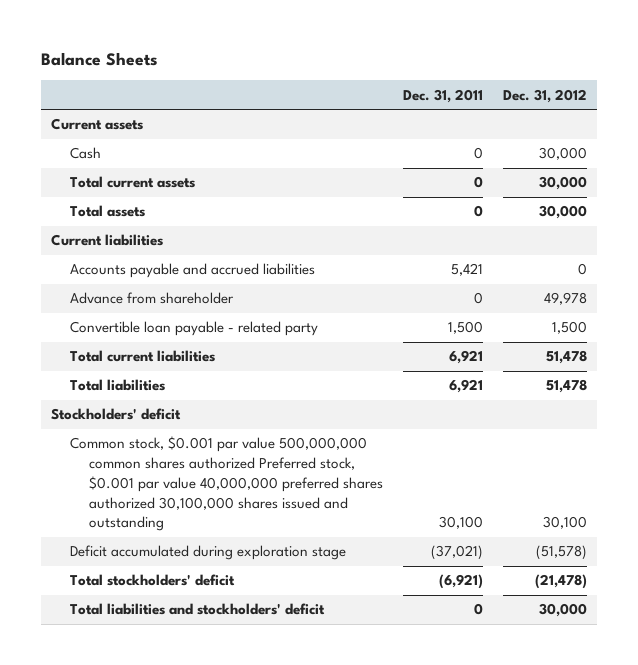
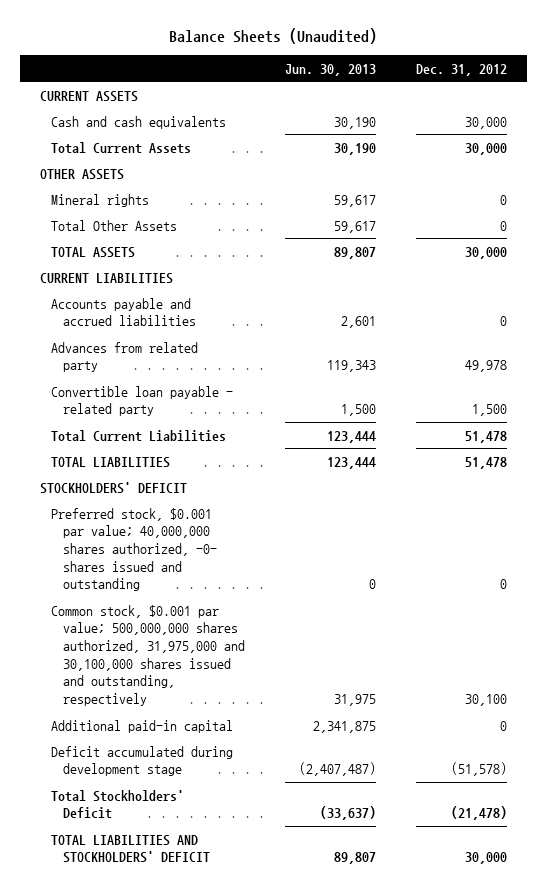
[41,52,159,67] Balance Sheets -> [169,28,378,45] Balance Sheets (Unaudited)
[402,88,483,103] Dec. 31, 2011 -> none
none -> [284,63,376,76] Jun. 30, 2013
[70,147,102,160] Cash -> none
[51,118,144,131] Current assets -> [40,90,139,102] CURRENT ASSETS
none -> [51,115,227,129] Cash and cash equivalents
[70,176,196,189] Total current assets -> [51,141,192,154] Total Current Assets
none -> [40,168,125,180] OTHER ASSETS
none -> [51,193,150,207] Mineral rights
none -> [51,219,178,231] Total Other Assets
[70,205,146,218] Total assets -> [51,246,136,258] TOTAL ASSETS
[51,234,164,247] Current liabilities -> [40,272,174,284] CURRENT LIABILITIES
[70,292,235,305] Advance from shareholder -> [51,341,199,373] Advances from related party
[70,350,216,363] Total current liabilities -> [51,429,227,442] Total Current Liabilities
[70,379,166,392] Total liabilities -> [51,456,171,468] TOTAL LIABILITIES
[51,408,182,421] Stockholders' deficit -> [40,481,188,494] STOCKHOLDERS' DEFICIT
none -> [51,507,217,592] Preferred stock, $0.001 par value; 40,000,000 shares authorized, -0- shares issued and outstanding
[70,436,383,532] Common stock, $0.001 par value 500,000,000 common shares authorized Preferred stock, $0.001 par value 40,000,000 preferred shares authorized 30,100,000 shares issued and outstanding -> [51,604,245,706] Common stock, $0.001 par value; 500,000,000 shares authorized, 31,975,000 and 30,100,000 shares issued and outstanding, respectively
none -> [51,719,234,733] Additional paid-in capital
[70,545,347,561] Deficit accumulated during exploration stage -> [51,745,234,777] Deficit accumulated during development stage
[70,574,236,587] Total stockholders' deficit -> [51,789,185,820] Total Stockholders' Deficit
[70,603,326,616] Total liabilities and stockholders' deficit -> [51,834,210,864] TOTAL LIABILITIES AND STOCKHOLDERS' DEFICIT

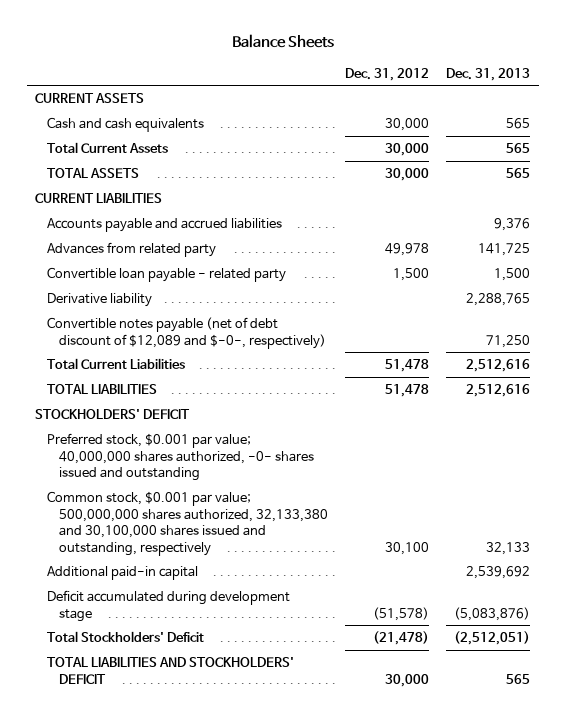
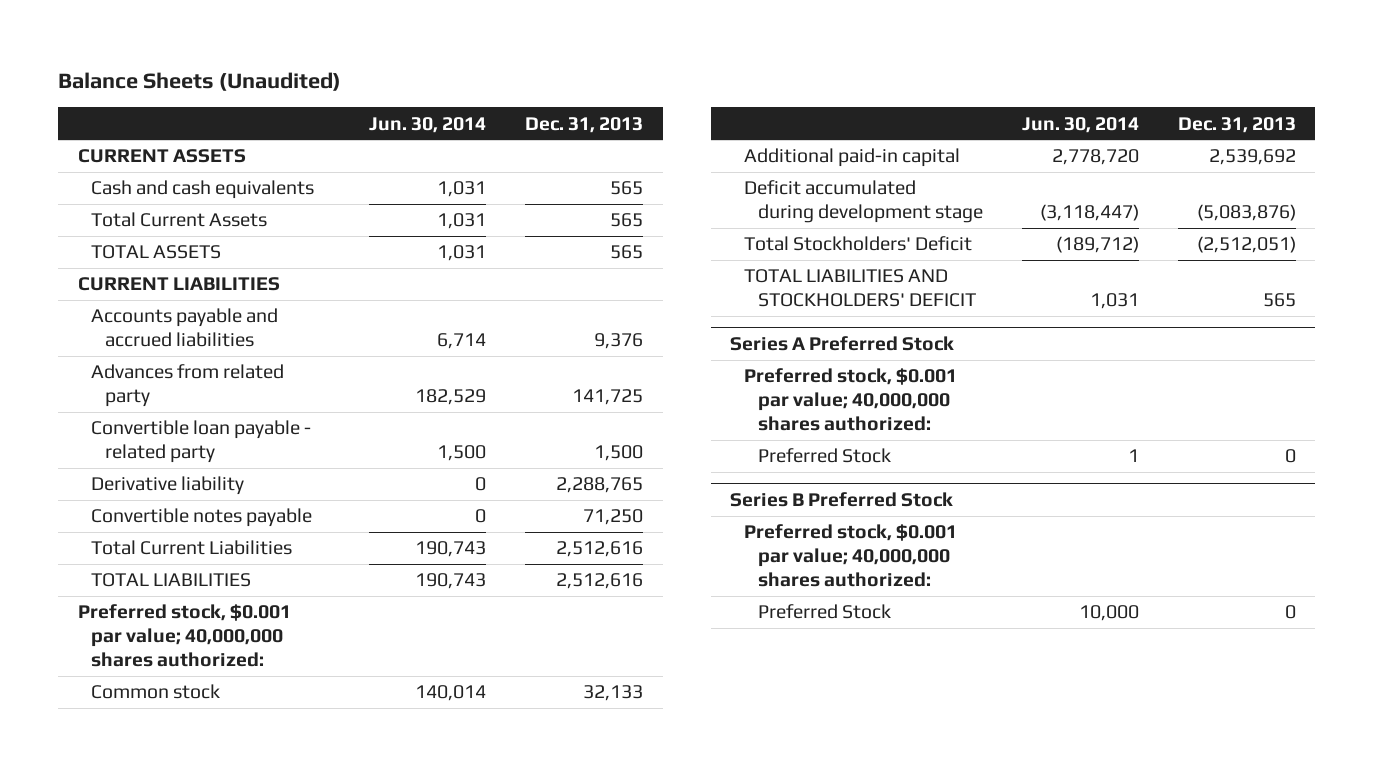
[231,34,334,49] Balance Sheets -> [58,72,342,92] Balance Sheets (Unaudited)
[344,67,429,81] Dec. 31, 2012 -> none
none -> [368,116,486,133] Jun. 30, 2014
[46,317,326,349] Convertible notes payable (net of debt discount of $12,089 and $-0-, respectively) -> [91,508,313,528] Convertible notes payable
[35,409,191,420] STOCKHOLDERS' DEFICIT -> none
[46,433,314,482] Preferred stock, $0.001 par value; 40,000,000 shares authorized, -0- shares issued and outstanding -> [77,604,291,668] Preferred stock, $0.001 par value; 40,000,000 shares authorized:
[46,491,328,556] Common stock, $0.001 par value; 500,000,000 shares authorized, 32,133,380 and 30,100,000 shares issued and outstanding, respectively -> [91,684,221,700] Common stock
none -> [730,336,955,352] Series A Preferred Stock
none -> [743,368,957,432] Preferred stock, $0.001 par value; 40,000,000 shares authorized:
none -> [757,448,891,464] Preferred Stock
none -> [730,492,954,508] Series B Preferred Stock
none -> [743,524,957,588] Preferred stock, $0.001 par value; 40,000,000 shares authorized:
none -> [757,604,891,620] Preferred Stock

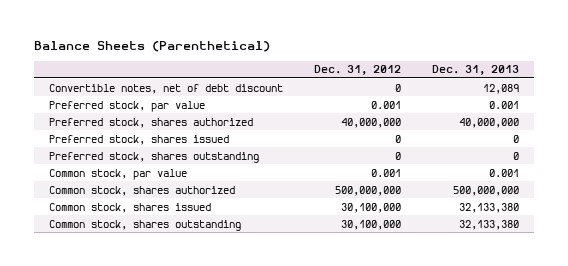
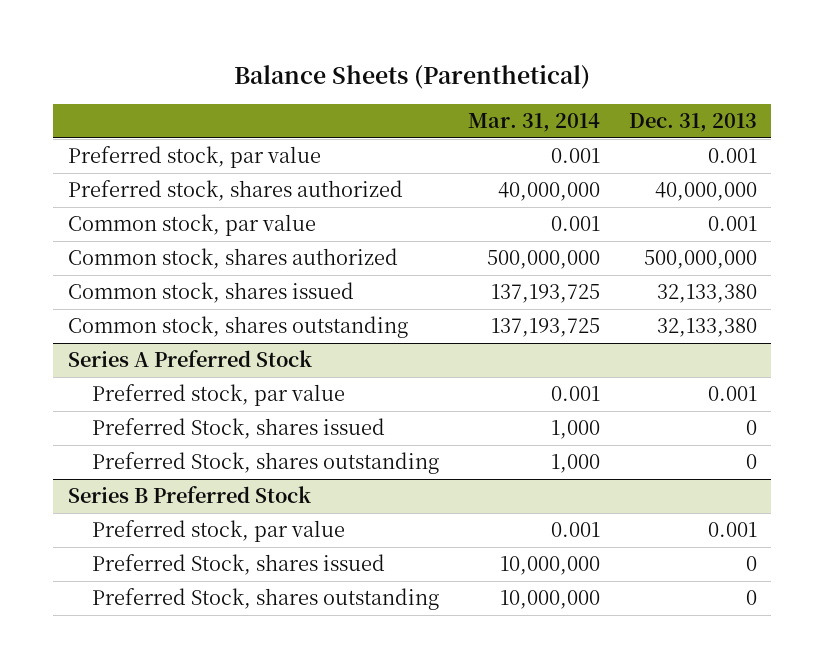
[314,65,402,76] Dec. 31, 2012 -> none
none -> [467,113,600,133] Mar. 31, 2014
[49,83,284,94] Convertible notes, net of debt discount -> none
[49,134,230,145] Preferred stock, shares issued -> none
[49,151,260,163] Preferred stock, shares outstanding -> none
none -> [67,350,312,368] Series A Preferred Stock
none -> [91,384,345,407] Preferred stock, par value
none -> [91,418,385,440] Preferred Stock, shares issued
none -> [91,452,439,475] Preferred Stock, shares outstanding
none -> [67,486,311,504] Series B Preferred Stock
none -> [91,520,345,543] Preferred stock, par value
none -> [91,554,385,576] Preferred Stock, shares issued
none -> [91,588,439,611] Preferred Stock, shares outstanding

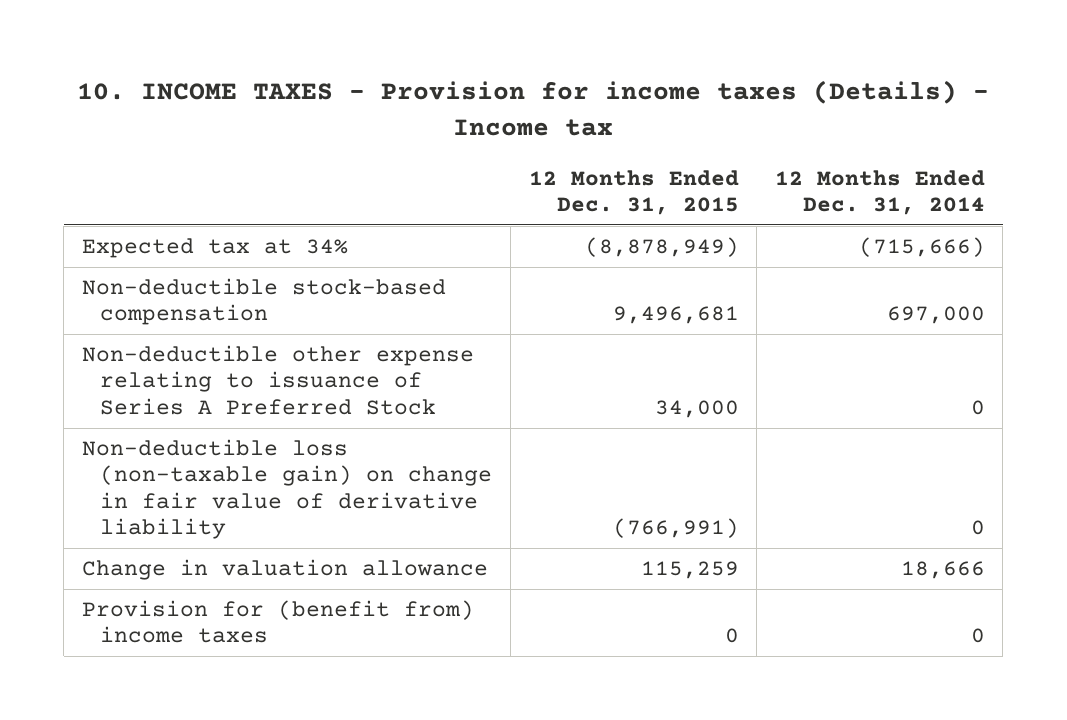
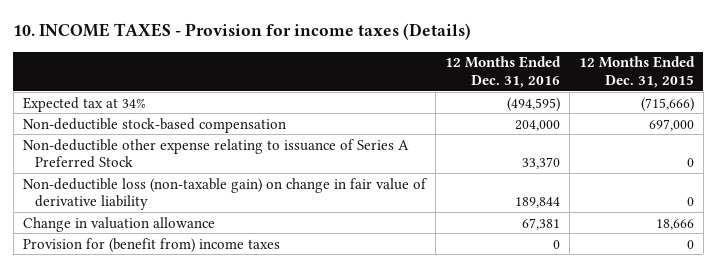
[77,80,990,136] 10. INCOME TAXES - Provision for income taxes (Details) - Income tax -> [13,23,472,41] 10. INCOME TAXES - Provision for income taxes (Details)
[774,169,985,216] 12 Months Ended Dec. 31, 2014 -> none
none -> [444,56,561,88] 12 Months Ended Dec. 31, 2016
[584,236,739,257] (8,878,949) -> [640,96,694,112] (715,666)
[612,306,739,325] 9,496,681 -> [648,118,694,131] 697,000
[654,399,739,418] 34,000 -> [686,158,694,168] 0
[612,518,739,539] (766,991) -> [686,197,694,207] 0
[640,560,739,579] 115,259 -> [655,218,694,230] 18,666

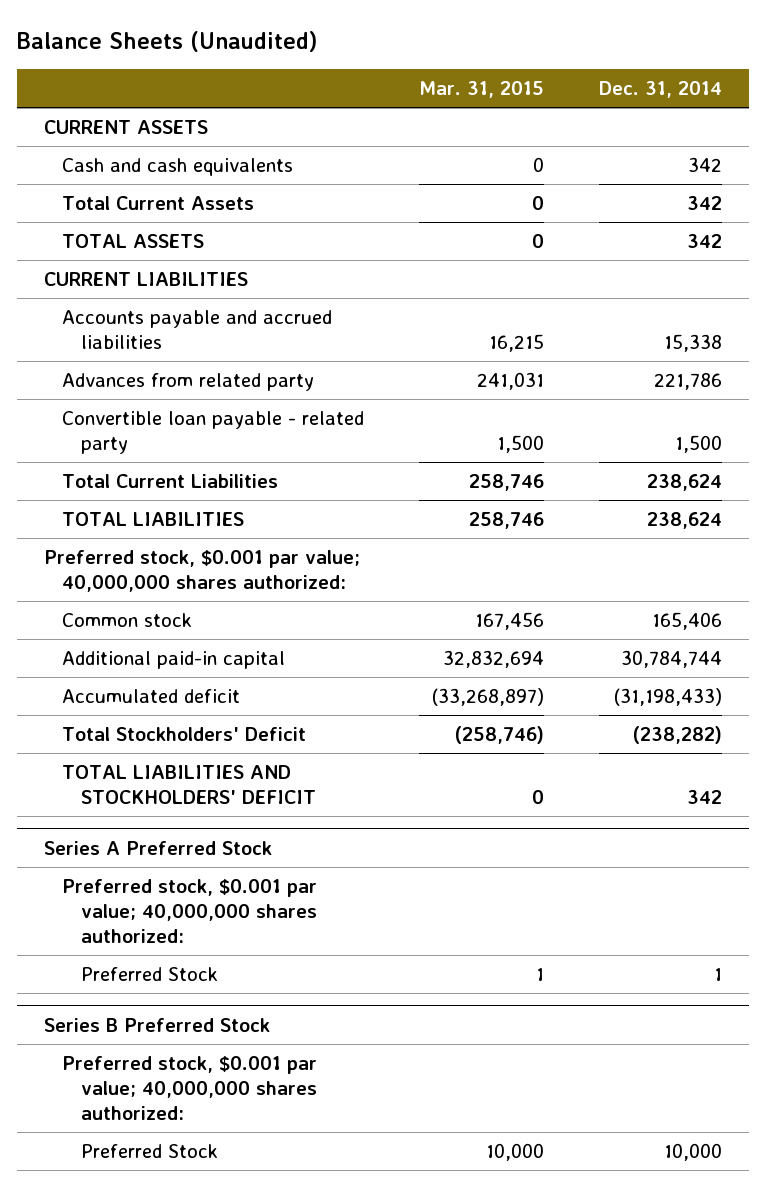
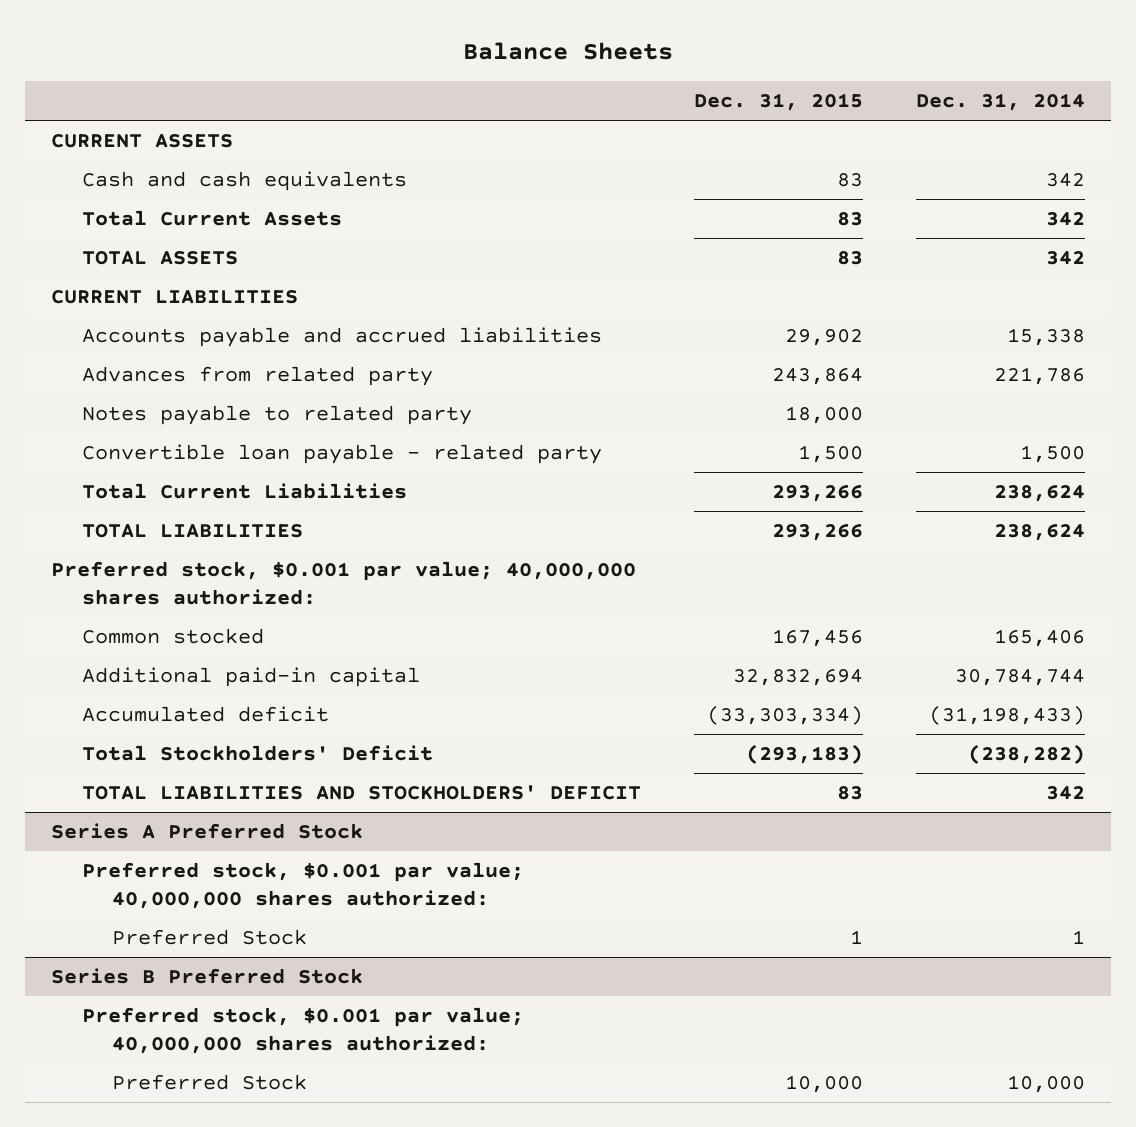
[16,30,317,52] Balance Sheets (Unaudited) -> [462,42,673,61] Balance Sheets
[418,81,544,99] Mar. 31, 2015 -> none
none -> [693,93,863,112] Dec. 31, 2015
none -> [81,404,472,425] Notes payable to related party
[62,612,193,627] Common stock -> [81,627,264,644] Common stocked

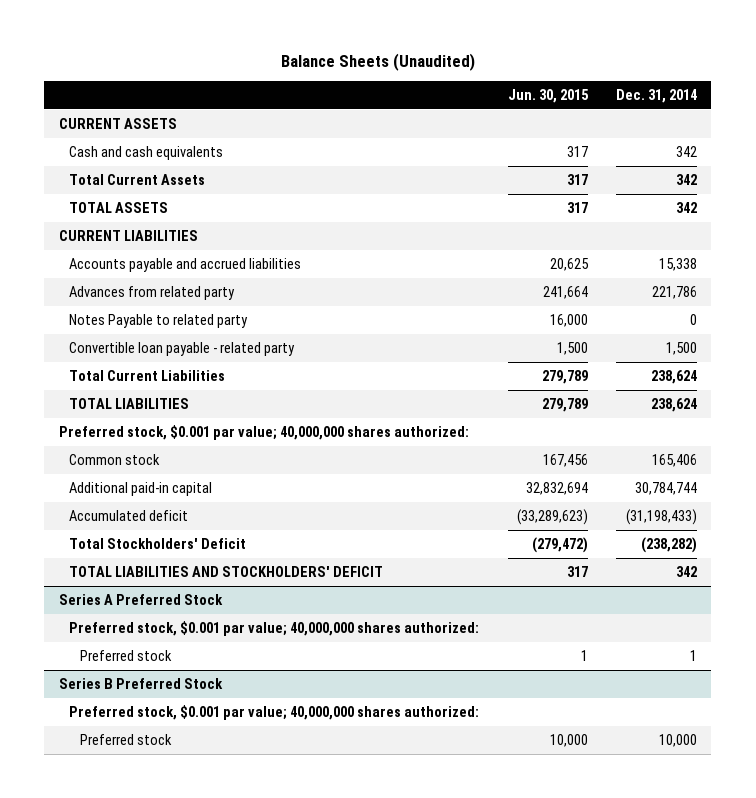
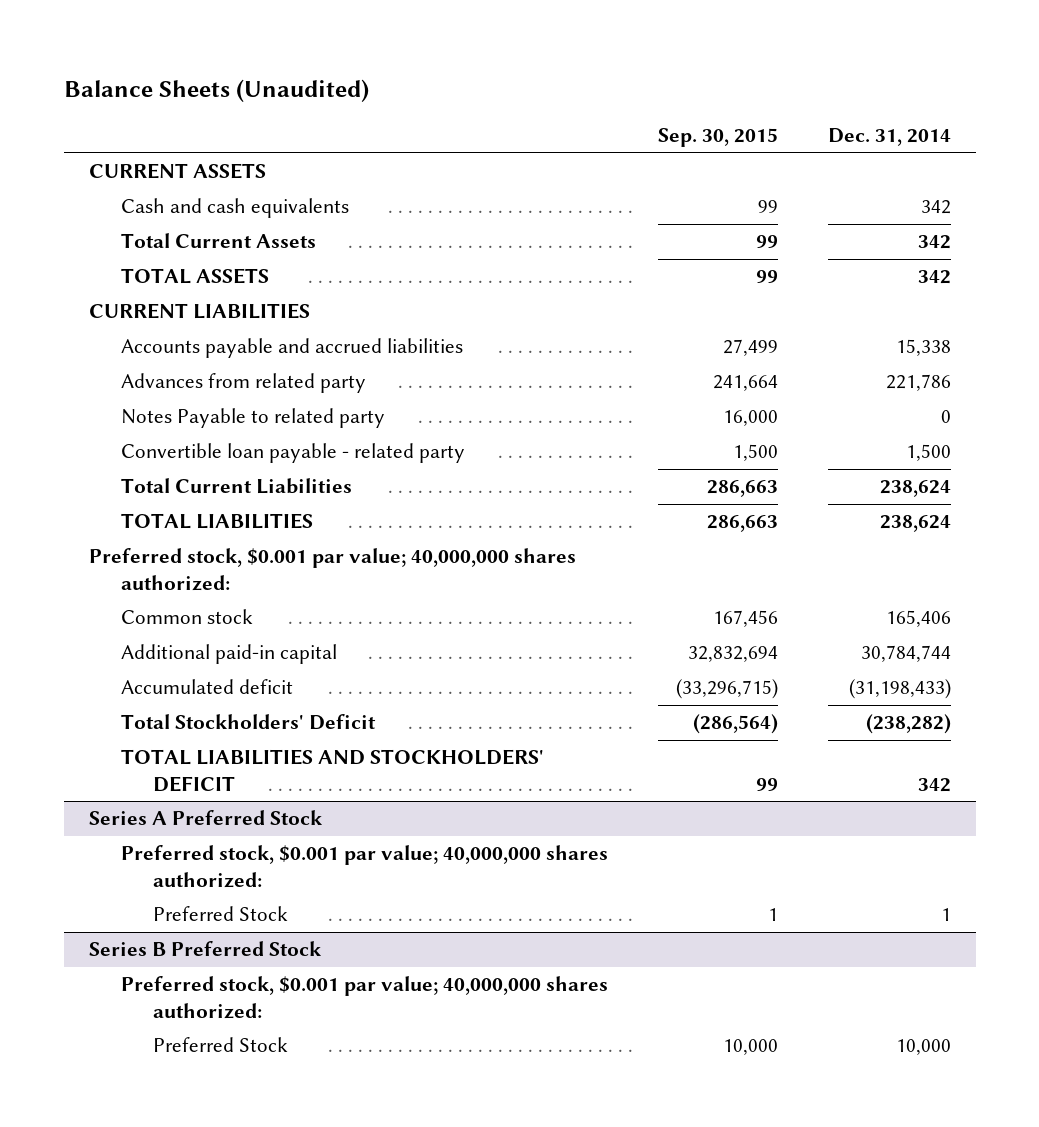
[507,89,589,104] Jun. 30, 2015 -> none
none -> [657,128,778,148] Sep. 30, 2015
[79,650,172,662] Preferred stock -> [153,906,289,922] Preferred Stock
[79,734,172,746] Preferred stock -> [153,1037,289,1053] Preferred Stock

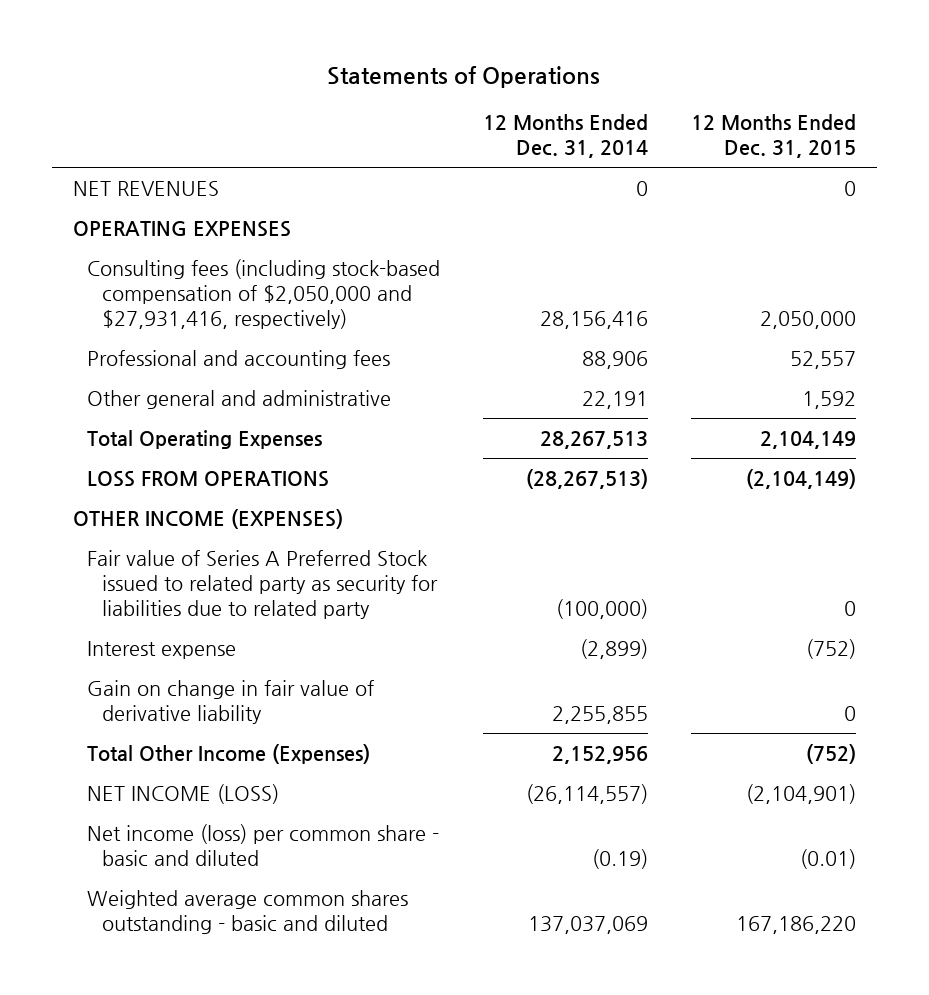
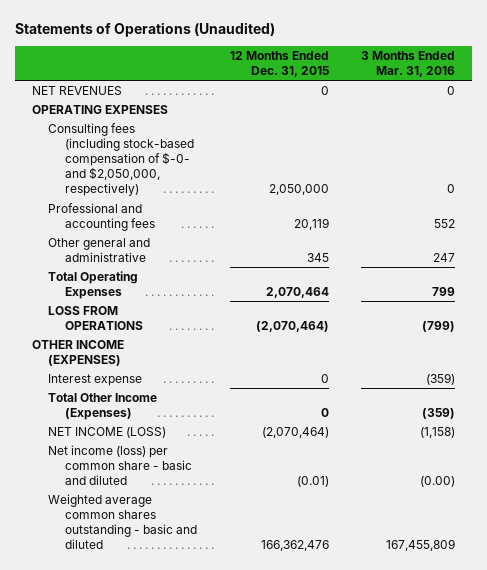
[327,65,601,88] Statements of Operations -> [15,21,276,37] Statements of Operations (Unaudited)
[483,114,649,159] 12 Months Ended Dec. 31, 2014 -> none
none -> [361,50,456,77] 3 Months Ended Mar. 31, 2016
[87,258,441,329] Consulting fees (including stock-based compensation of $2,050,000 and $27,931,416, respectively) -> [48,122,195,197] Consulting fees (including stock-based compensation of $-0- and $2,050,000, respectively)
[789,350,856,369] 52,557 -> [293,218,329,231] 20,119
[801,390,856,409] 1,592 -> [306,253,329,263] 345
[759,430,856,449] 2,104,149 -> [265,287,329,299] 2,070,464
[745,468,856,489] (2,104,149) -> [255,321,329,333] (2,070,464)
[87,549,438,619] Fair value of Series A Preferred Stock issued to related party as security for liabilities due to related party -> none
[87,679,375,724] Gain on change in fair value of derivative liability -> none
[805,638,856,659] (752) -> [320,373,329,383] 0
[805,743,856,764] (752) -> [320,408,329,418] 0
[745,783,856,804] (2,104,901) -> [261,426,329,438] (2,070,464)
[735,915,856,934] 167,186,220 -> [260,540,329,552] 166,362,476

